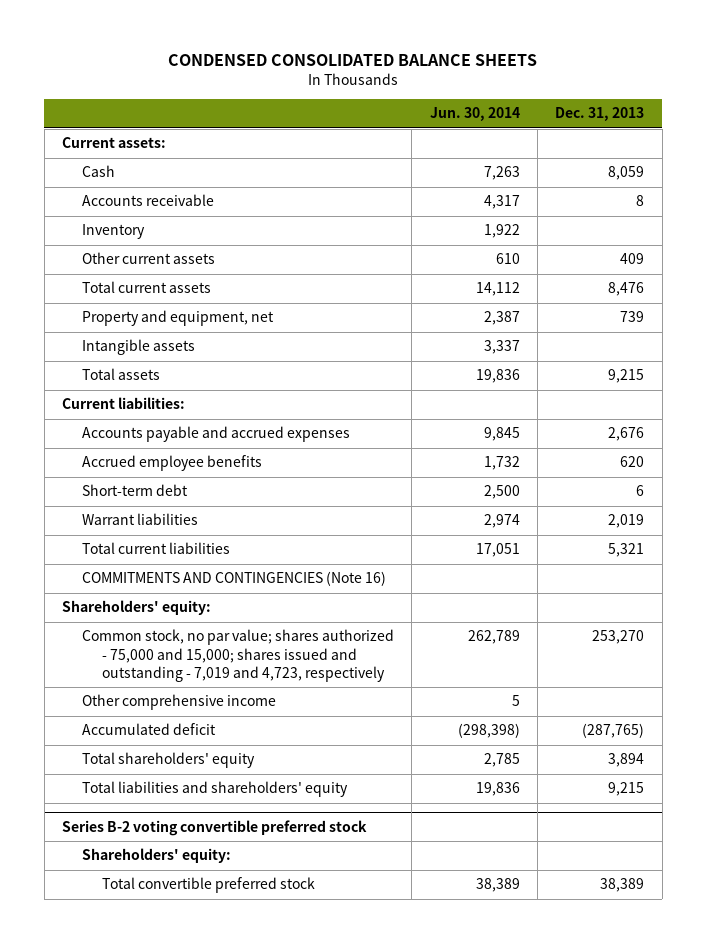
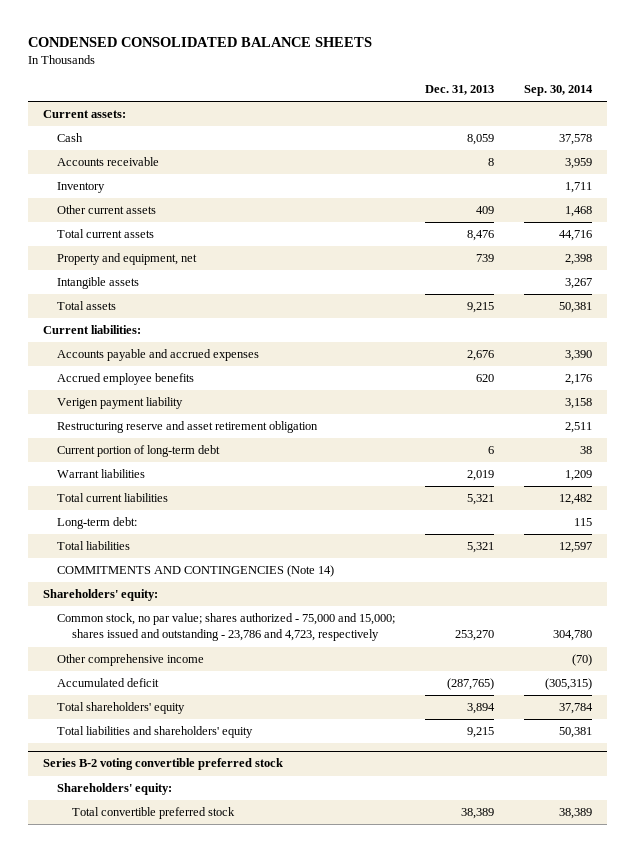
[429,107,520,122] Jun. 30, 2014 -> none
none -> [524,85,594,97] Sep. 30, 2014
[81,484,188,497] Short-term debt -> none
none -> [57,397,184,410] Verigen payment liability
none -> [57,421,319,434] Restructuring reserve and asset retirement obligation
none -> [57,445,221,458] Current portion of long-term debt
none -> [57,517,138,530] Long-term debt:
none -> [57,541,131,551] Total liabilities
[81,571,386,587] COMMITMENTS AND CONTINGENCIES (Note 16) -> [57,565,335,578] COMMITMENTS AND CONTINGENCIES (Note 14)
[81,629,394,682] Common stock, no par value; shares authorized - 75,000 and 15,000; shares issued and outstanding - 7,019 and 4,723, respectively -> [57,613,396,642] Common stock, no par value; shares authorized - 75,000 and 15,000; shares issued and outstanding - 23,786 and 4,723, respectively

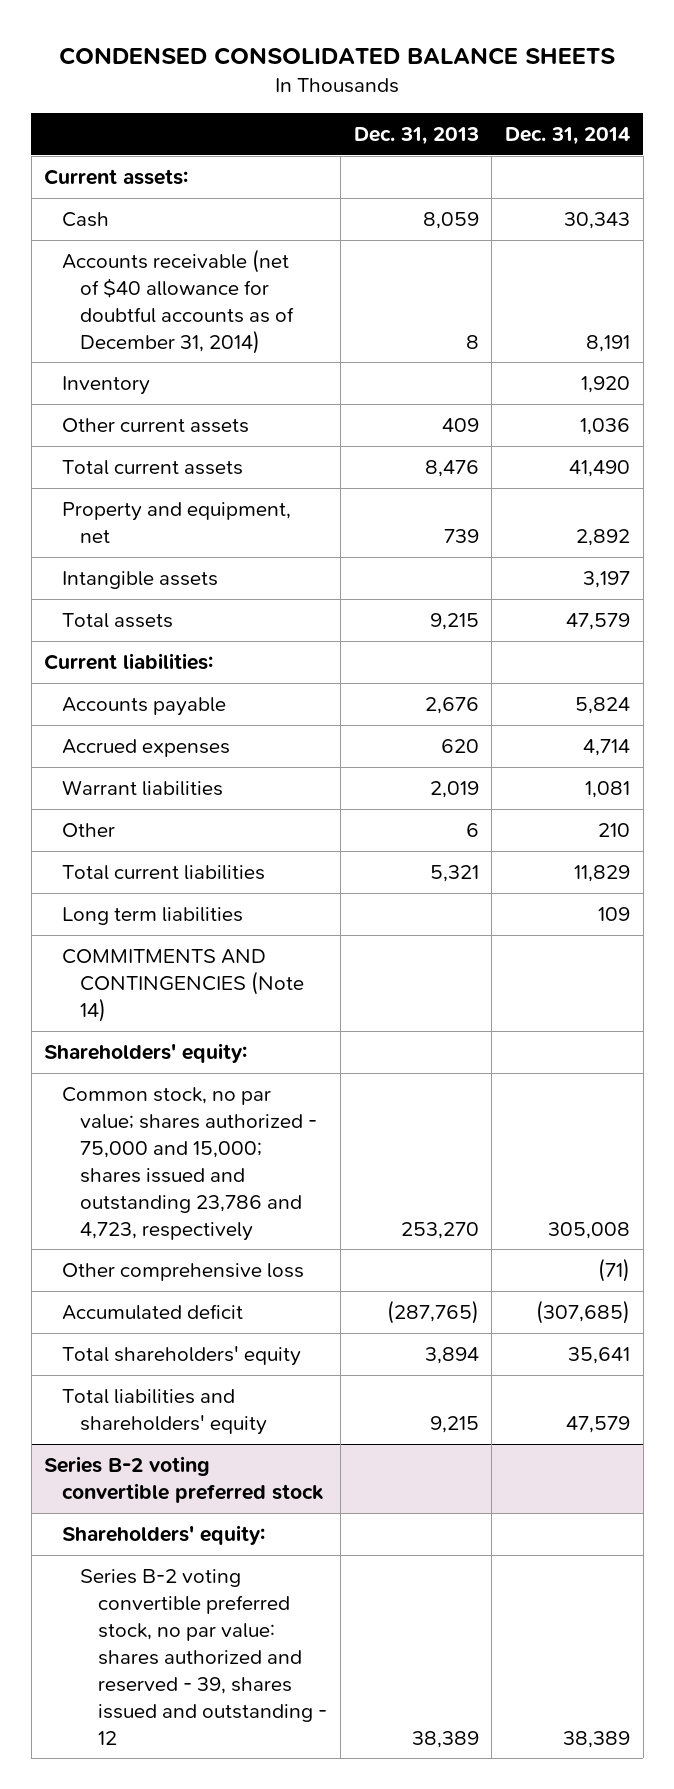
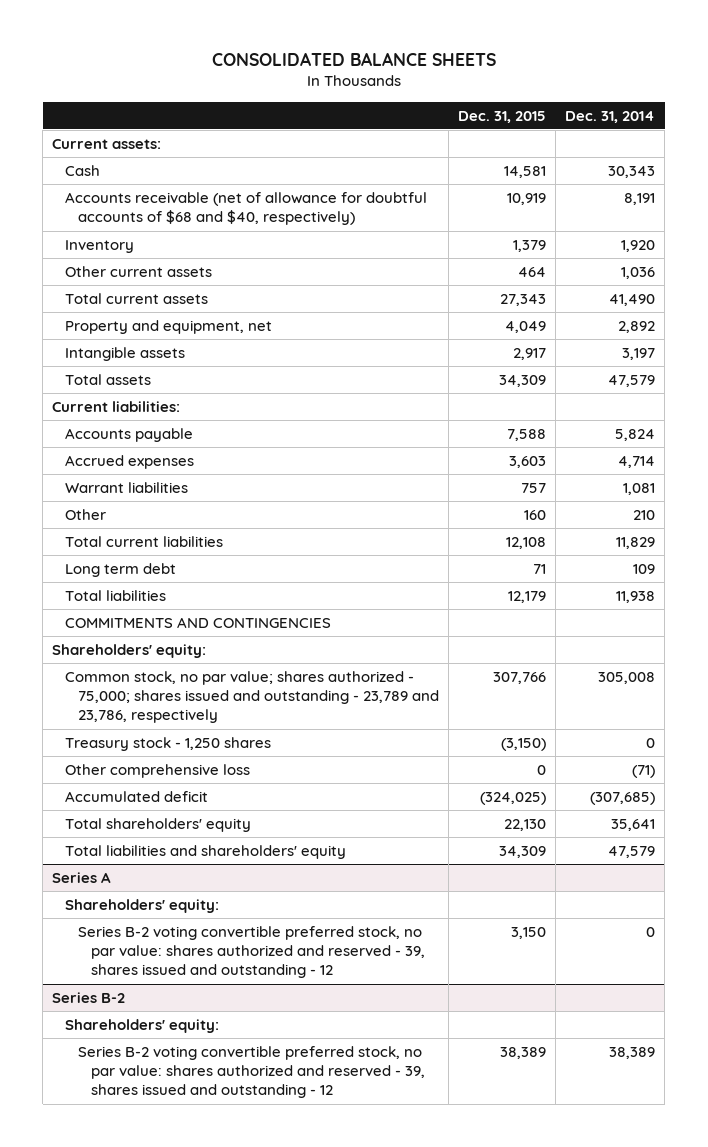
[59,46,616,65] CONDENSED CONSOLIDATED BALANCE SHEETS -> [211,52,496,67] CONSOLIDATED BALANCE SHEETS
[353,127,479,146] Dec. 31, 2013 -> none
none -> [458,110,547,123] Dec. 31, 2015
[62,248,295,354] Accounts receivable (net of $40 allowance for doubtful accounts as of December 31, 2014) -> [65,192,428,226] Accounts receivable (net of allowance for doubtful accounts of $68 and $40, respectively)
[62,906,244,925] Long term liabilities -> [65,563,177,578] Long term debt
none -> [65,590,167,602] Total liabilities
[62,948,305,1022] COMMITMENTS AND CONTINGENCIES (Note 14) -> [65,617,332,629] COMMITMENTS AND CONTINGENCIES
[62,1086,318,1241] Common stock, no par value; shares authorized - 75,000 and 15,000; shares issued and outstanding 23,786 and 4,723, respectively -> [65,671,439,724] Common stock, no par value; shares authorized - 75,000; shares issued and outstanding - 23,789 and 23,786, respectively
none -> [65,737,272,752] Treasury stock - 1,250 shares
[44,1455,325,1503] Series B-2 voting convertible preferred stock -> none
none -> [52,872,112,884] Series A
none -> [77,926,425,979] Series B-2 voting convertible preferred stock, no par value: shares authorized and reserved - 39, shares issued and outstanding - 12
none -> [52,992,126,1004] Series B-2
none -> [65,1019,220,1034] Shareholders' equity:

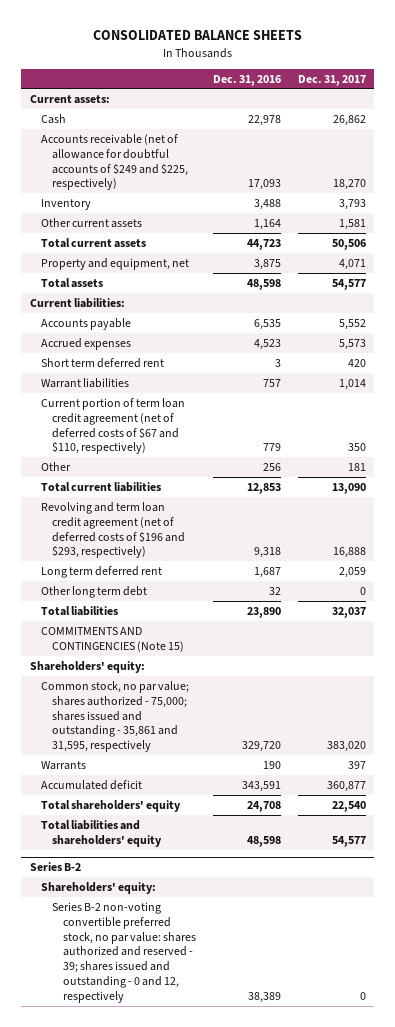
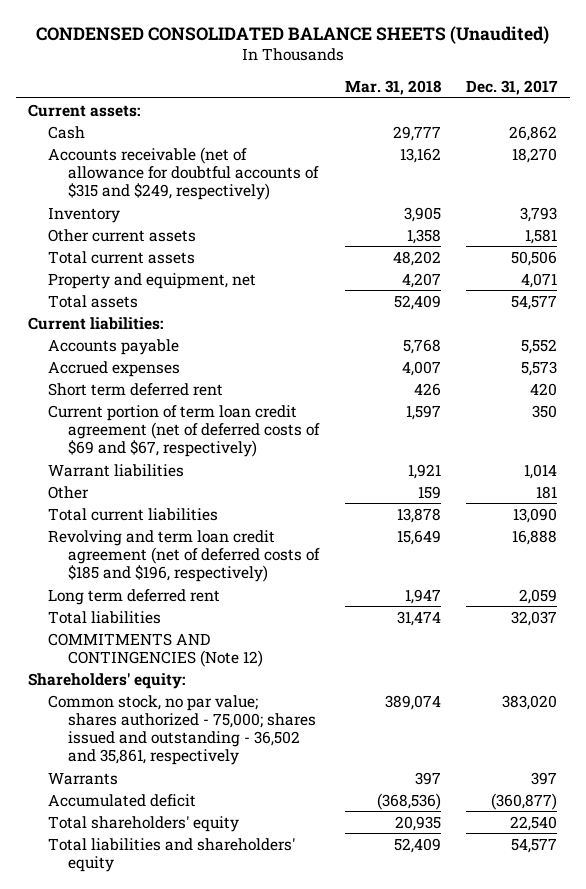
[92,30,302,41] CONSOLIDATED BALANCE SHEETS -> [35,25,549,44] CONDENSED CONSOLIDATED BALANCE SHEETS (Unaudited)
[212,74,281,86] Dec. 31, 2016 -> none
none -> [344,80,441,96] Mar. 31, 2018
[40,133,188,191] Accounts receivable (net of allowance for doubtful accounts of $249 and $225, respectively) -> [48,146,319,201] Accounts receivable (net of allowance for doubtful accounts of $315 and $249, respectively)
none -> [48,404,320,458] Current portion of term loan credit agreement (net of deferred costs of $69 and $67, respectively)
[40,397,185,455] Current portion of term loan credit agreement (net of deferred costs of $67 and $110, respectively) -> none
[40,501,185,559] Revolving and term loan credit agreement (net of deferred costs of $196 and $293, respectively) -> [48,529,320,583] Revolving and term loan credit agreement (net of deferred costs of $185 and $196, respectively)
[40,585,147,598] Other long term debt -> none
[40,626,184,652] COMMITMENTS AND CONTINGENCIES (Note 15) -> [48,632,263,667] COMMITMENTS AND CONTINGENCIES (Note 12)
[40,680,189,753] Common stock, no par value; shares authorized - 75,000; shares issued and outstanding - 35,861 and 31,595, respectively -> [48,694,316,766] Common stock, no par value; shares authorized - 75,000; shares issued and outstanding - 36,502 and 35,861, respectively
[326,780,366,792] 360,877 -> [491,792,558,810] (360,877)
[29,862,81,872] Series B-2 -> none
[40,881,156,894] Shareholders' equity: -> none
[51,901,196,1004] Series B-2 non-voting convertible preferred stock, no par value: shares authorized and reserved - 39; shares issued and outstanding - 0 and 12, respectively -> none

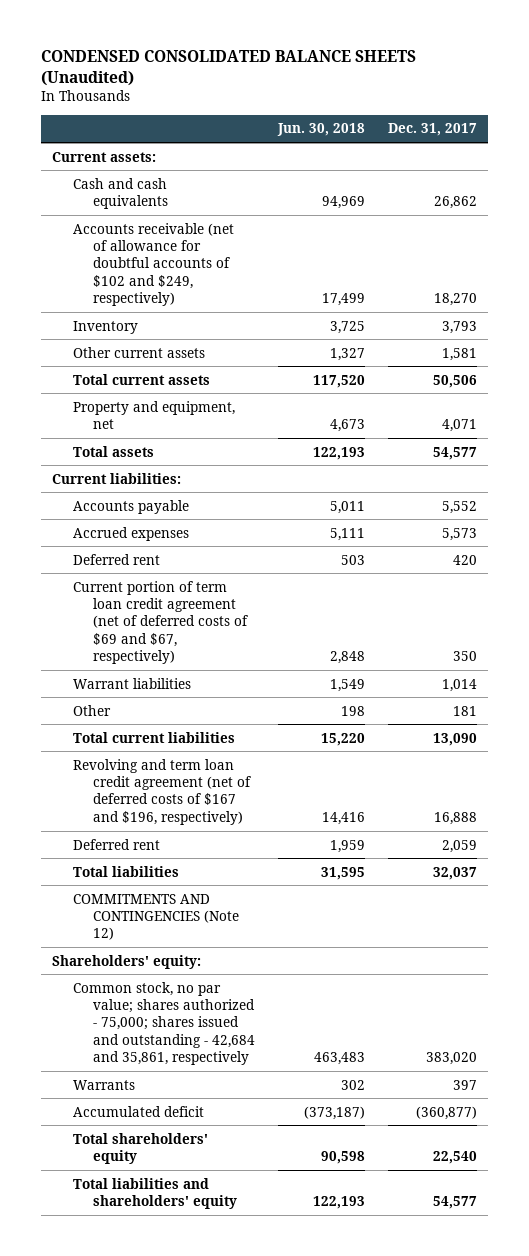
[344,80,441,96] Mar. 31, 2018 -> none
none -> [276,123,365,137] Jun. 30, 2018
[48,125,86,139] Cash -> [72,177,168,210] Cash and cash equivalents
[48,146,319,201] Accounts receivable (net of allowance for doubtful accounts of $315 and $249, respectively) -> [72,222,234,307] Accounts receivable (net of allowance for doubtful accounts of $102 and $249, respectively)
[48,382,224,396] Short term deferred rent -> [72,553,160,565] Deferred rent
[48,529,320,583] Revolving and term loan credit agreement (net of deferred costs of $185 and $196, respectively) -> [72,758,251,825] Revolving and term loan credit agreement (net of deferred costs of $167 and $196, respectively)
[48,588,221,605] Long term deferred rent -> [72,838,160,850] Deferred rent
[48,694,316,766] Common stock, no par value; shares authorized - 75,000; shares issued and outstanding - 36,502 and 35,861, respectively -> [72,981,255,1066] Common stock, no par value; shares authorized - 75,000; shares issued and outstanding - 42,684 and 35,861, respectively

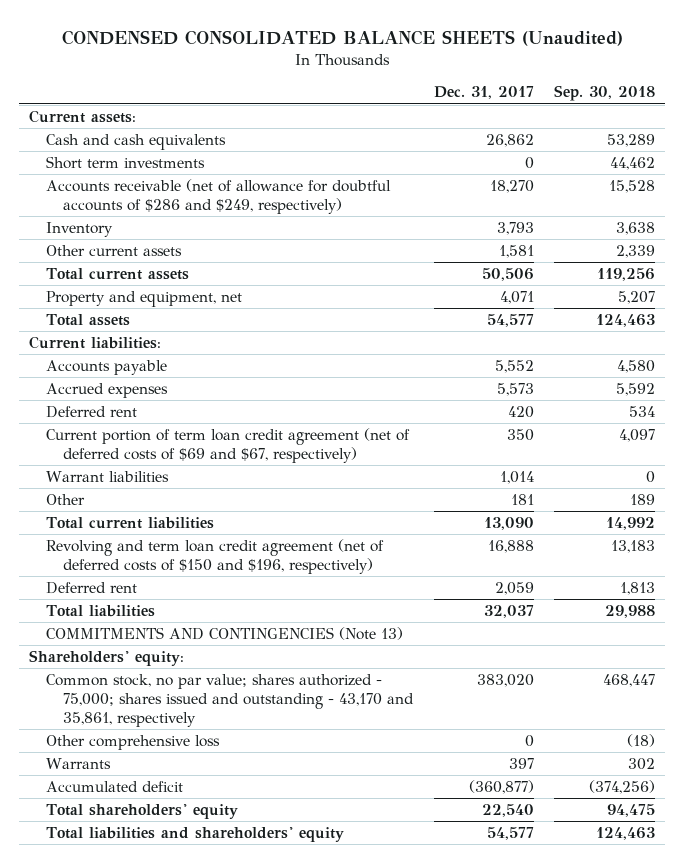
[276,123,365,137] Jun. 30, 2018 -> none
none -> [554,85,656,102] Sep. 30, 2018
none -> [46,155,206,169] Short term investments
[72,222,234,307] Accounts receivable (net of allowance for doubtful accounts of $102 and $249, respectively) -> [46,178,392,215] Accounts receivable (net of allowance for doubtful accounts of $286 and $249, respectively)
[72,758,251,825] Revolving and term loan credit agreement (net of deferred costs of $167 and $196, respectively) -> [46,538,385,575] Revolving and term loan credit agreement (net of deferred costs of $150 and $196, respectively)
[72,893,239,941] COMMITMENTS AND CONTINGENCIES (Note 12) -> [46,626,404,640] COMMITMENTS AND CONTINGENCIES (Note 13)
[72,981,255,1066] Common stock, no par value; shares authorized - 75,000; shares issued and outstanding - 42,684 and 35,861, respectively -> [46,673,415,728] Common stock, no par value; shares authorized - 75,000; shares issued and outstanding - 43,170 and 35,861, respectively
none -> [46,734,221,750] Other comprehensive loss

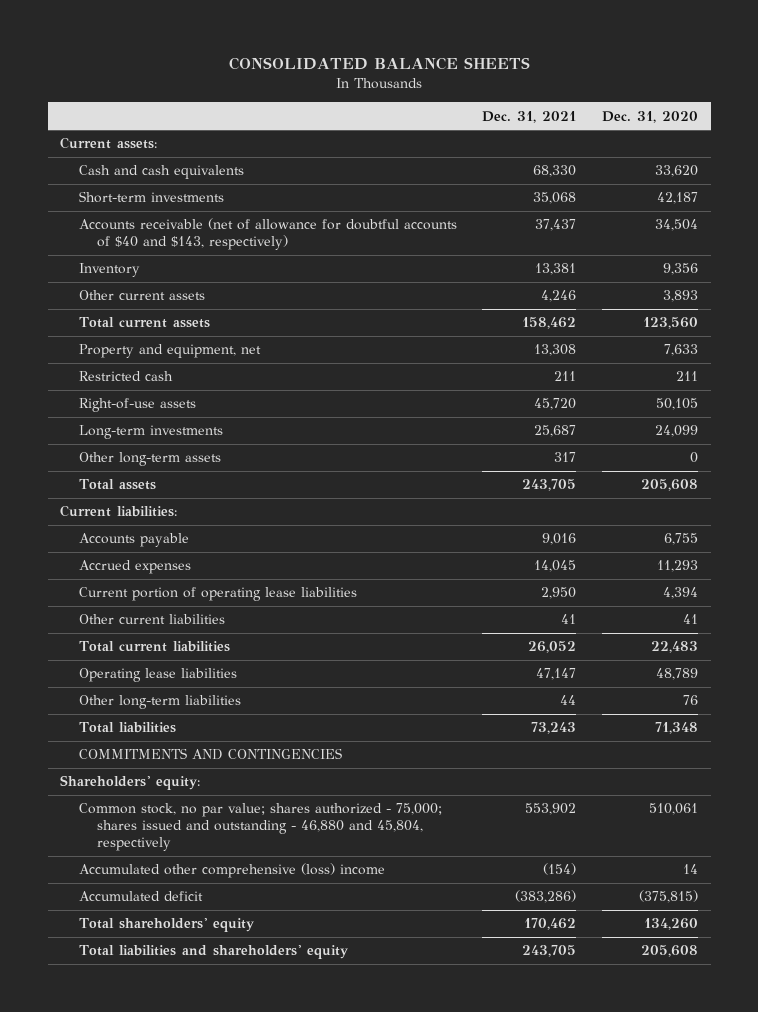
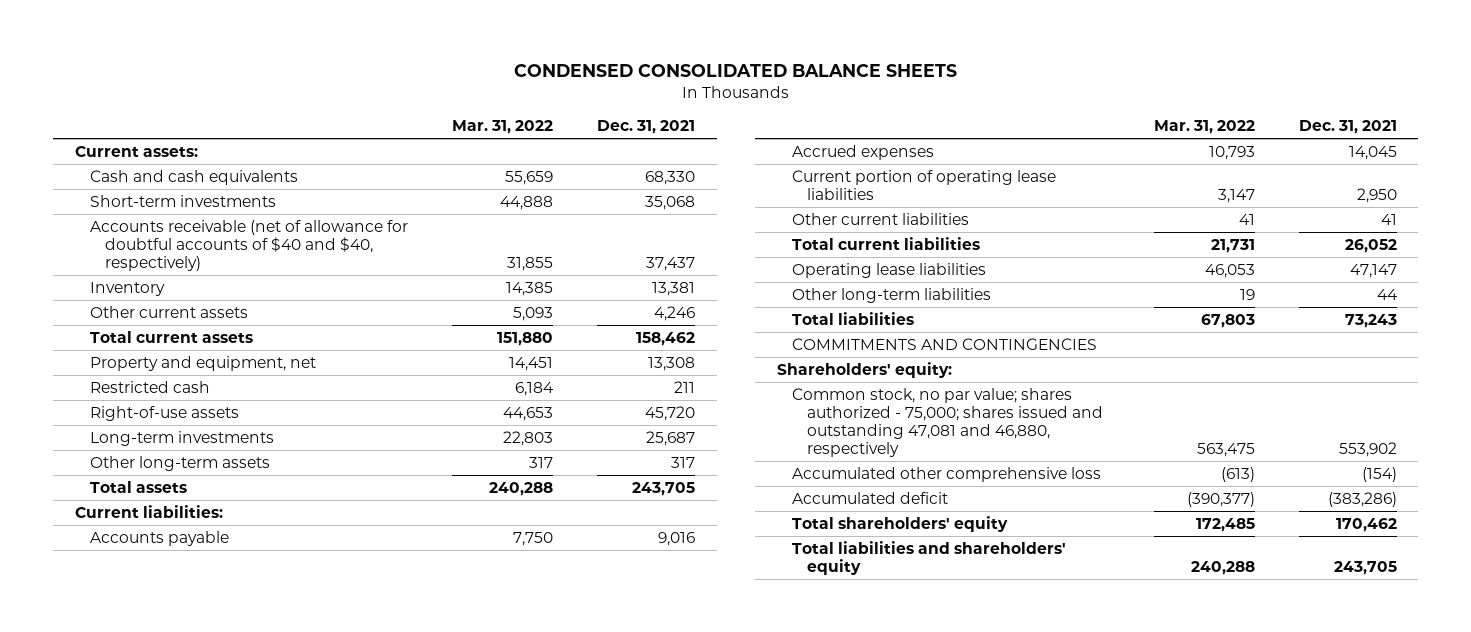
[229,57,531,71] CONSOLIDATED BALANCE SHEETS -> [513,63,957,77] CONDENSED CONSOLIDATED BALANCE SHEETS
[601,110,698,123] Dec. 31, 2020 -> none
none -> [451,120,553,135] Mar. 31, 2022
[78,218,457,251] Accounts receivable (net of allowance for doubtful accounts of $40 and $143, respectively) -> [89,220,408,272] Accounts receivable (net of allowance for doubtful accounts of $40 and $40, respectively)
[78,803,442,852] Common stock, no par value; shares authorized - 75,000; shares issued and outstanding - 46,880 and 45,804, respectively -> [791,388,1103,458] Common stock, no par value; shares authorized - 75,000; shares issued and outstanding 47,081 and 46,880, respectively
[78,863,385,879] Accumulated other comprehensive (loss) income -> [791,467,1101,483] Accumulated other comprehensive loss

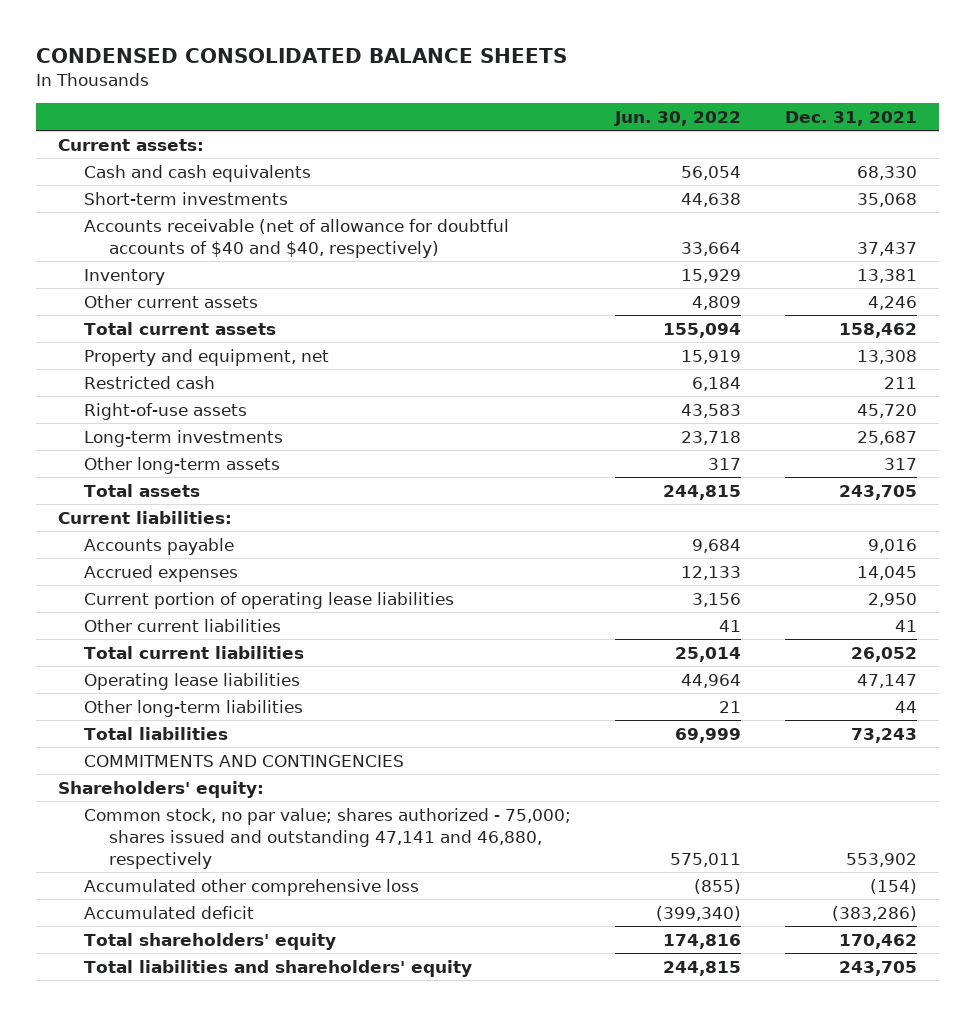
[451,120,553,135] Mar. 31, 2022 -> none
none -> [613,110,741,126] Jun. 30, 2022
[791,388,1103,458] Common stock, no par value; shares authorized - 75,000; shares issued and outstanding 47,081 and 46,880, respectively -> [83,807,571,869] Common stock, no par value; shares authorized - 75,000; shares issued and outstanding 47,141 and 46,880, respectively

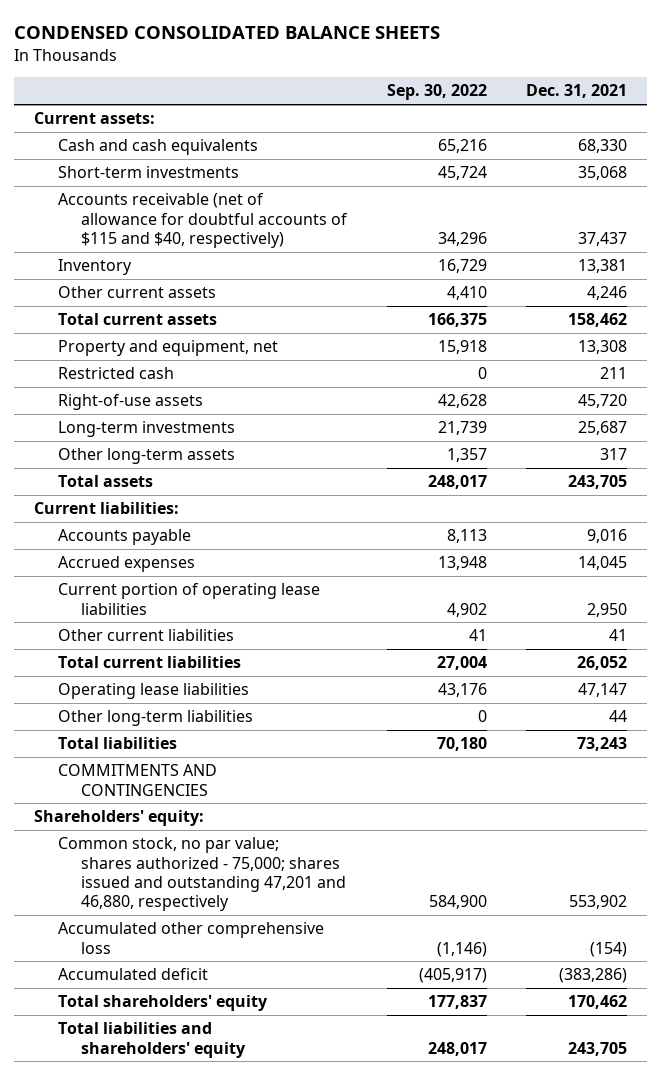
[613,110,741,126] Jun. 30, 2022 -> none
none -> [386,84,487,101] Sep. 30, 2022
[83,218,509,258] Accounts receivable (net of allowance for doubtful accounts of $40 and $40, respectively) -> [57,193,349,248] Accounts receivable (net of allowance for doubtful accounts of $115 and $40, respectively)
[83,807,571,869] Common stock, no par value; shares authorized - 75,000; shares issued and outstanding 47,141 and 46,880, respectively -> [57,837,347,912] Common stock, no par value; shares authorized - 75,000; shares issued and outstanding 47,201 and 46,880, respectively

